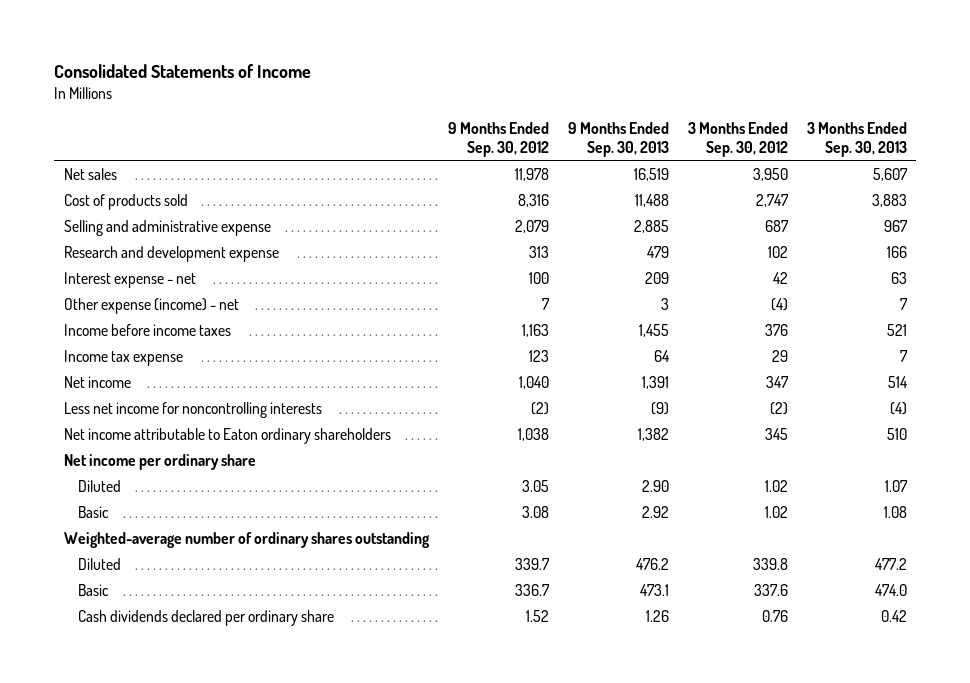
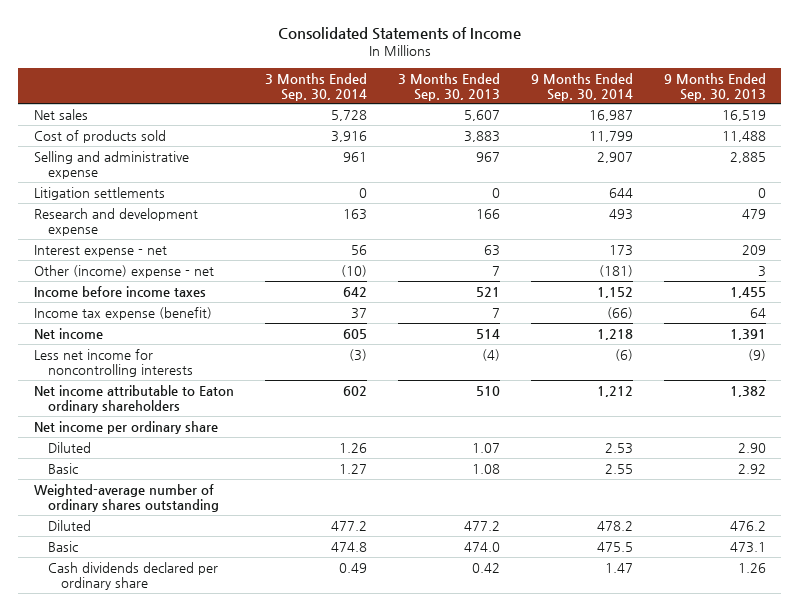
[447,121,549,157] 9 Months Ended Sep. 30, 2012 -> none
[687,121,788,157] 3 Months Ended Sep. 30, 2012 -> none
none -> [264,72,367,101] 3 Months Ended Sep. 30, 2014
none -> [530,72,633,101] 9 Months Ended Sep. 30, 2014
none -> [33,186,165,200] Litigation settlements
[63,297,239,314] Other expense (income) - net -> [33,264,214,278] Other (income) expense - net
[63,349,183,366] Income tax expense -> [33,306,212,320] Income tax expense (benefit)

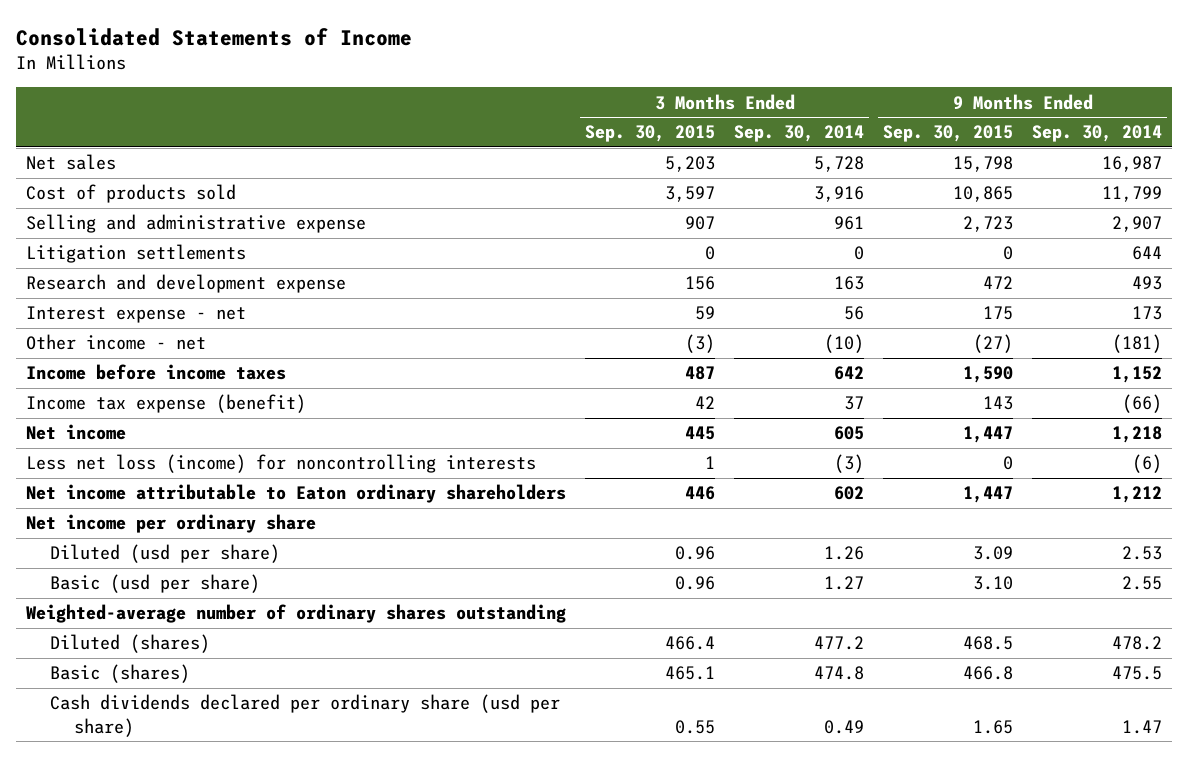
[397,72,500,101] 3 Months Ended Sep. 30, 2013 -> none
[663,72,766,101] 9 Months Ended Sep. 30, 2013 -> none
none -> [584,125,715,143] Sep. 30, 2015
none -> [883,125,1014,143] Sep. 30, 2015
[33,264,214,278] Other (income) expense - net -> [25,334,206,351] Other income - net
[33,348,193,377] Less net income for noncontrolling interests -> [25,454,536,474] Less net loss (income) for noncontrolling interests
[47,441,91,453] Diluted -> [50,544,281,564] Diluted (usd per share)
[47,462,78,474] Basic -> [50,574,261,594] Basic (usd per share)
[47,519,91,531] Diluted -> [50,634,211,654] Diluted (shares)
[47,540,78,552] Basic -> [50,664,191,684] Basic (shares)
[47,561,218,590] Cash dividends declared per ordinary share -> [50,694,561,737] Cash dividends declared per ordinary share (usd per share)

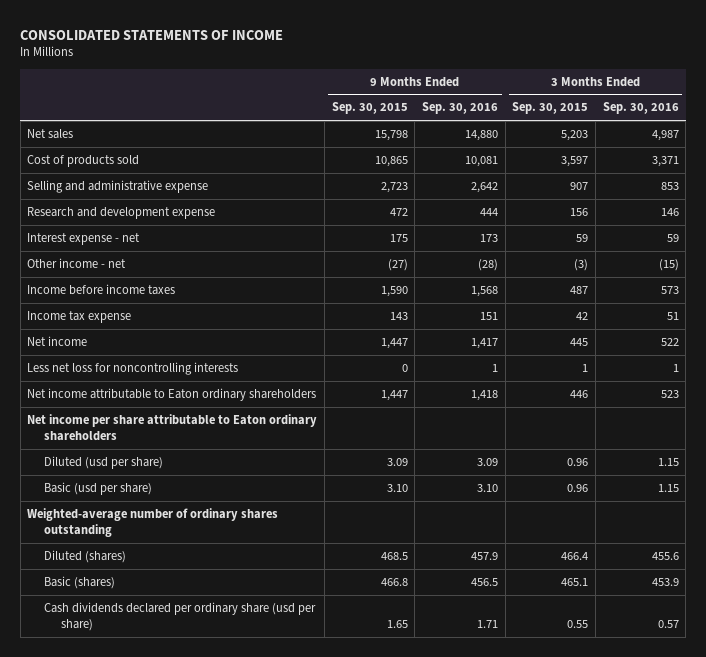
[16,27,413,46] Consolidated Statements of Income -> [20,29,284,40] CONSOLIDATED STATEMENTS OF INCOME
[734,125,865,143] Sep. 30, 2014 -> none
[1032,125,1163,143] Sep. 30, 2014 -> none
none -> [422,102,499,115] Sep. 30, 2016
none -> [602,102,679,115] Sep. 30, 2016
[25,244,246,264] Litigation settlements -> none
[25,394,306,414] Income tax expense (benefit) -> [27,310,132,323] Income tax expense
[25,454,536,474] Less net loss (income) for noncontrolling interests -> [27,361,239,375] Less net loss for noncontrolling interests
[25,514,316,534] Net income per ordinary share -> [27,413,318,441] Net income per share attributable to Eaton ordinary shareholders

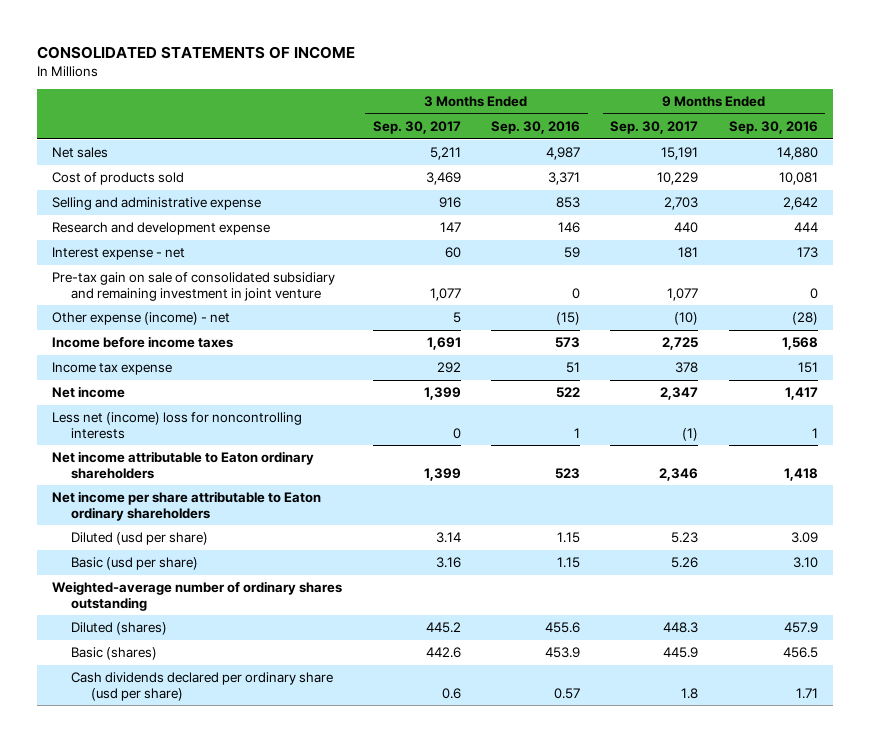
[331,102,408,115] Sep. 30, 2015 -> none
[512,102,589,115] Sep. 30, 2015 -> none
none -> [372,121,461,135] Sep. 30, 2017
none -> [610,121,699,135] Sep. 30, 2017
none -> [52,272,336,301] Pre-tax gain on sale of consolidated subsidiary and remaining investment in joint venture
[27,257,127,268] Other income - net -> [52,312,231,326] Other expense (income) - net
[27,361,239,375] Less net loss for noncontrolling interests -> [52,412,303,439] Less net (income) loss for noncontrolling interests

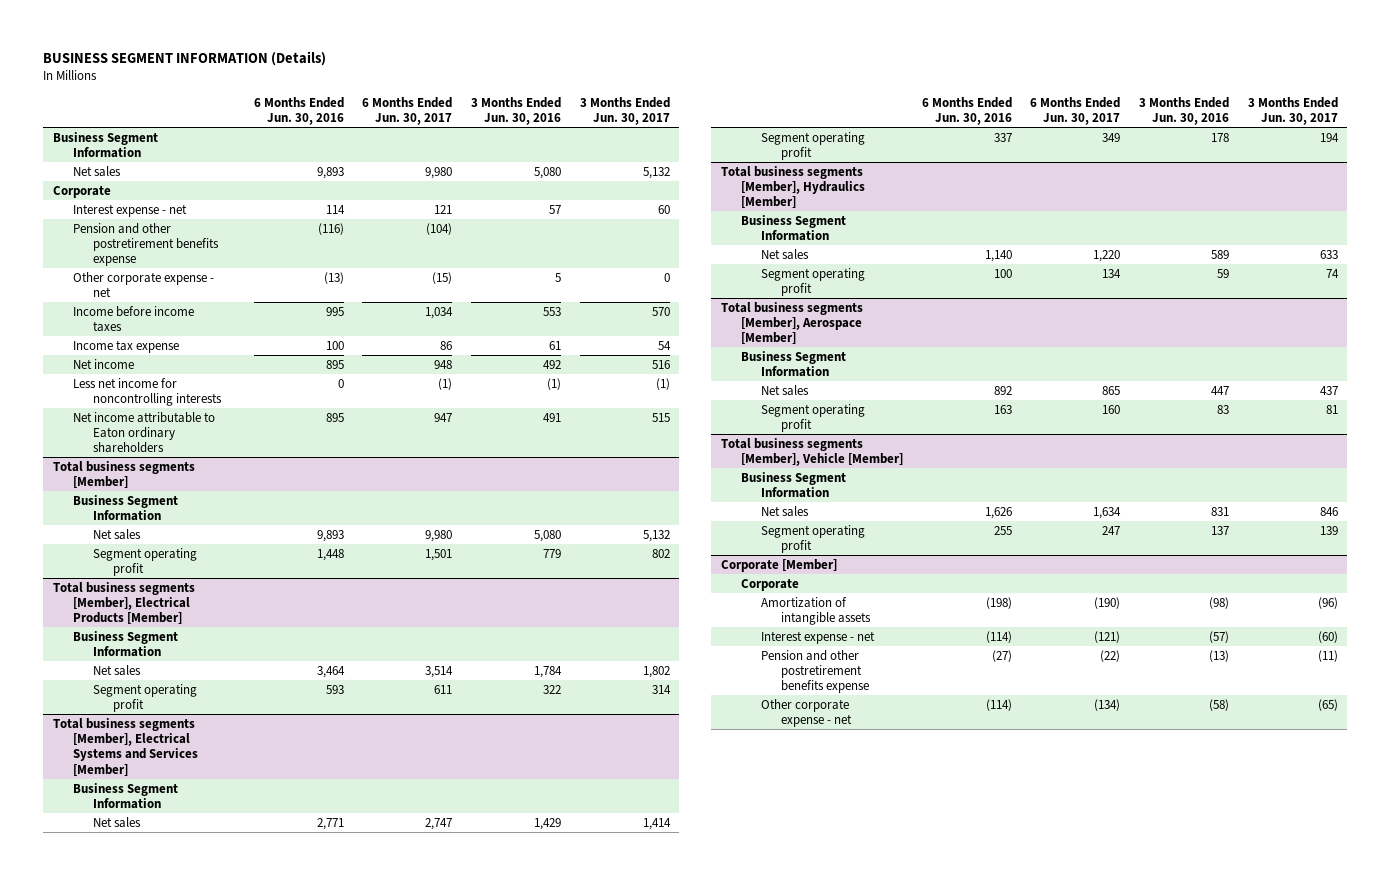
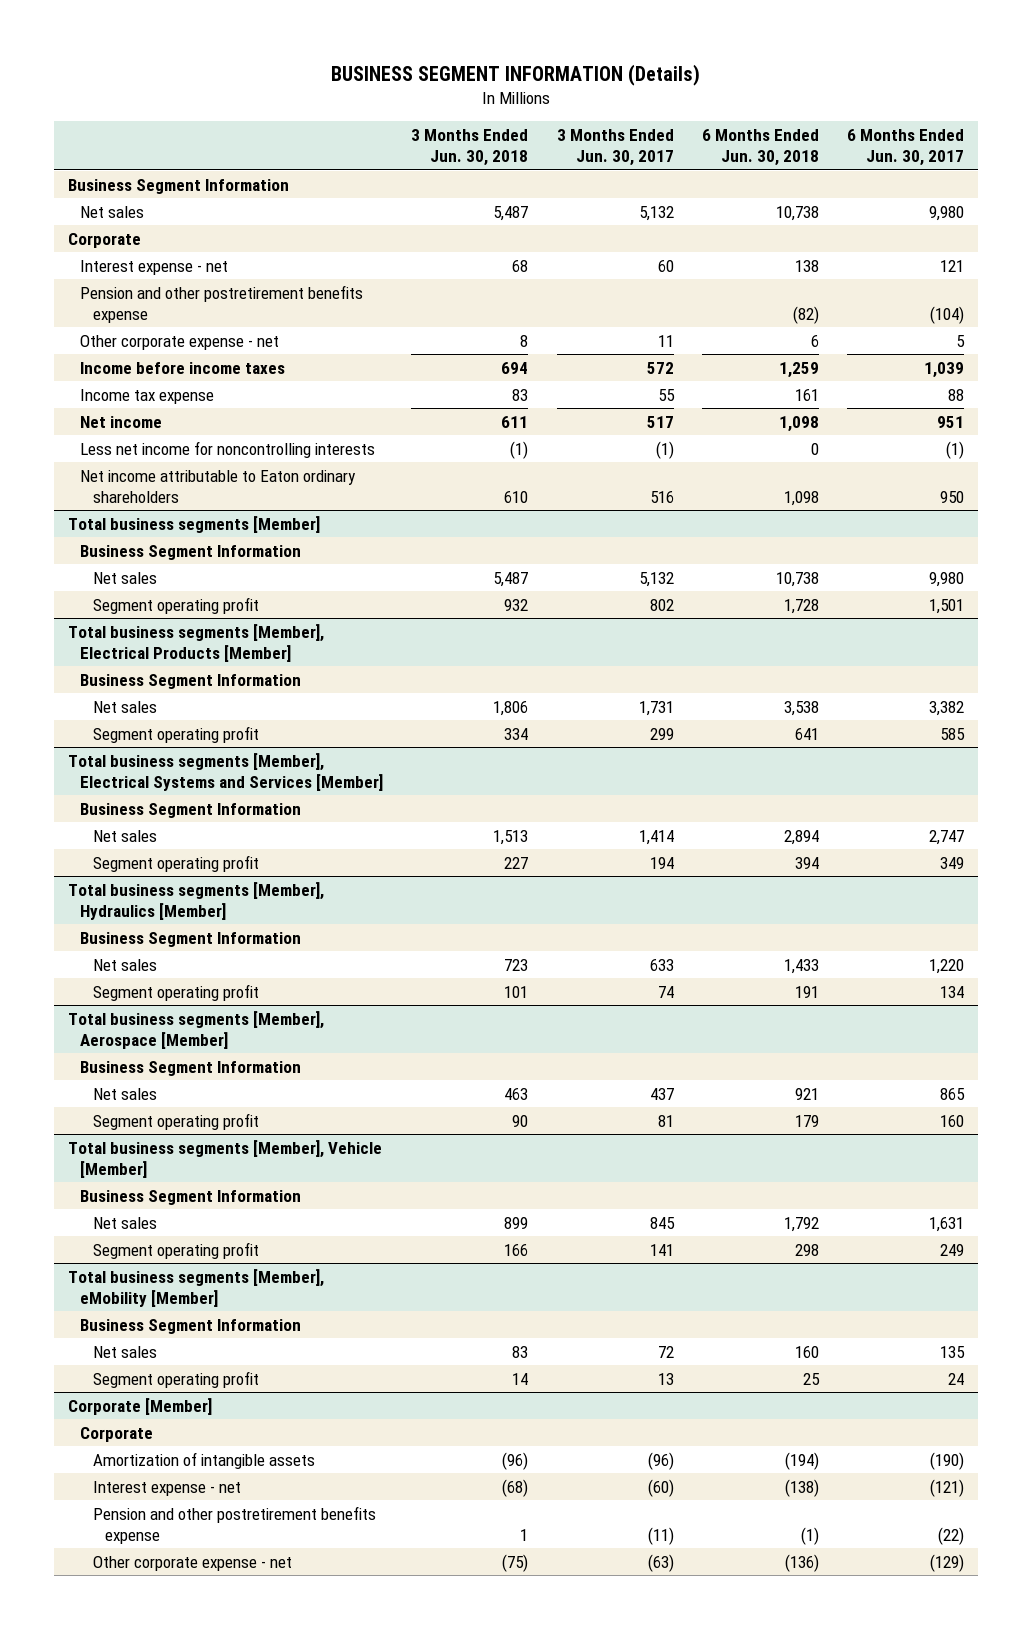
[253,96,344,126] 6 Months Ended Jun. 30, 2016 -> none
[471,96,562,126] 3 Months Ended Jun. 30, 2016 -> none
none -> [411,129,529,167] 3 Months Ended Jun. 30, 2018
none -> [701,129,819,167] 6 Months Ended Jun. 30, 2018
[432,271,453,284] (15) -> [955,334,965,347] 5
[663,272,670,282] 0 -> [657,334,674,347] 11
[425,306,454,319] 1,034 -> [923,361,964,378] 1,039
[651,306,670,316] 570 -> [646,361,674,374] 572
[440,340,453,350] 86 -> [947,388,964,401] 88
[657,340,671,350] 54 -> [657,388,675,401] 55
[434,359,453,369] 948 -> [936,415,964,428] 951
[651,359,670,369] 516 -> [646,415,674,428] 517
[434,412,453,422] 947 -> [939,490,964,503] 950
[651,412,670,422] 515 -> [649,490,674,503] 516
[425,665,454,678] 3,514 -> [928,700,964,716] 3,382
[642,665,670,678] 1,802 -> [638,700,674,716] 1,731
[434,684,453,694] 611 -> [939,727,965,740] 585
[651,684,671,694] 314 -> [649,727,674,740] 299
[1093,506,1122,519] 1,634 -> [928,1216,964,1232] 1,631
[1319,506,1338,516] 846 -> [649,1216,675,1229] 845
[1102,525,1121,535] 247 -> [939,1243,964,1256] 249
[1319,525,1338,535] 139 -> [649,1243,674,1256] 141
none -> [68,1268,325,1307] Total business segments [Member], eMobility [Member]
none -> [80,1318,302,1334] Business Segment Information
none -> [92,1345,157,1358] Net sales
none -> [92,1370,259,1388] Segment operating profit
[1094,698,1121,711] (134) -> [929,1553,964,1572] (129)
[1317,698,1338,711] (65) -> [647,1553,674,1572] (63)

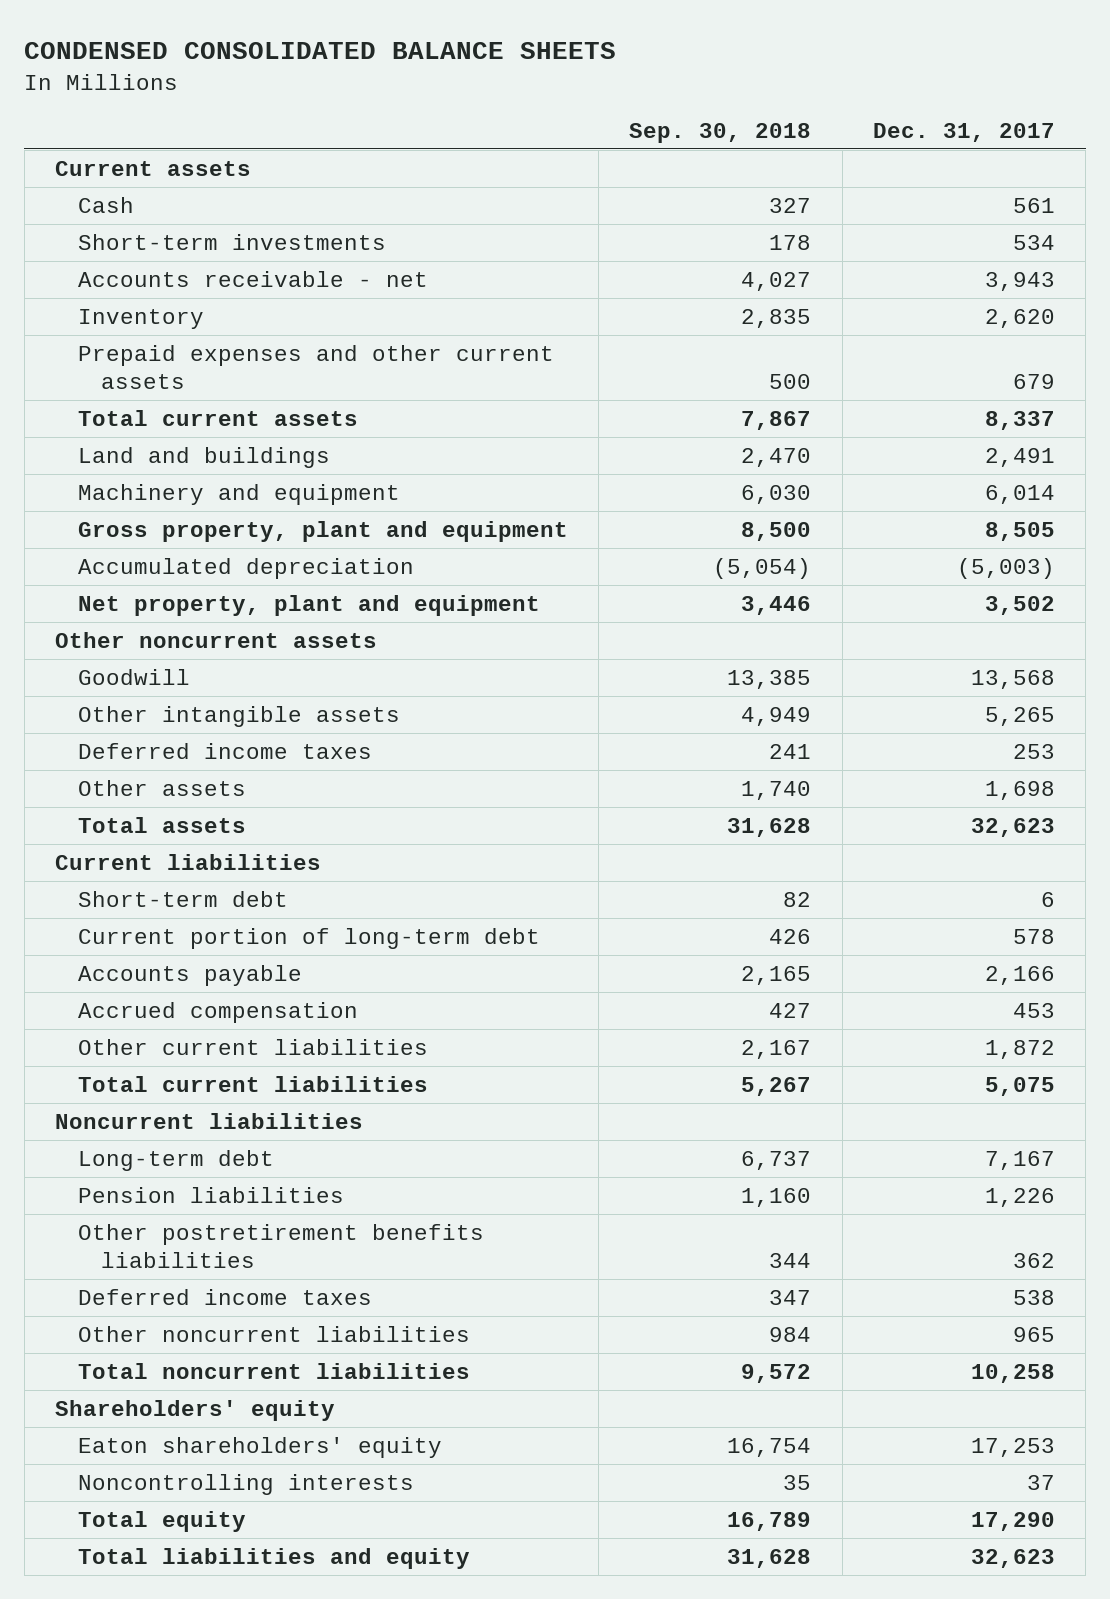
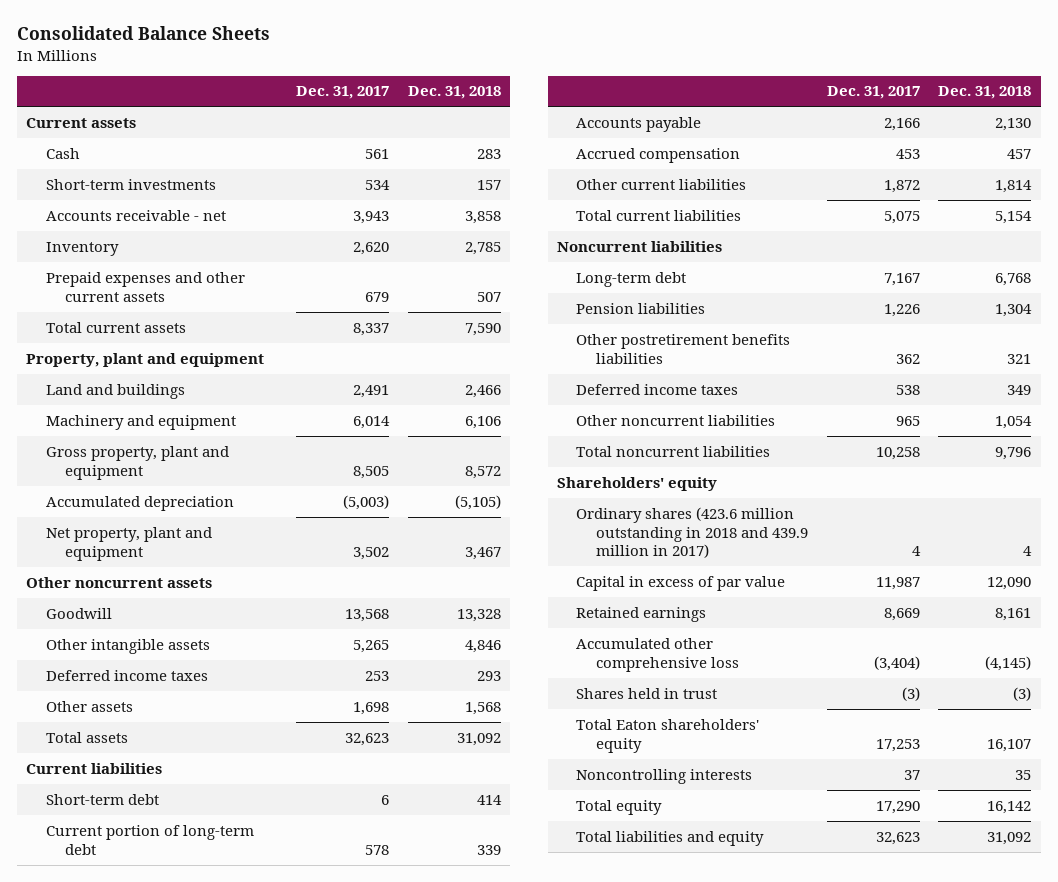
[24,42,617,60] CONDENSED CONSOLIDATED BALANCE SHEETS -> [17,26,271,41] Consolidated Balance Sheets
[629,123,812,144] Sep. 30, 2018 -> none
none -> [407,86,501,100] Dec. 31, 2018
none -> [26,352,265,367] Property, plant and equipment
none -> [576,506,808,559] Ordinary shares (423.6 million outstanding in 2018 and 439.9 million in 2017)
none -> [576,575,786,591] Capital in excess of par value
none -> [576,606,707,622] Retained earnings
none -> [576,637,739,672] Accumulated other comprehensive loss
none -> [576,687,718,699] Shares held in trust
[77,1436,442,1458] Eaton shareholders' equity -> [576,718,760,753] Total Eaton shareholders' equity

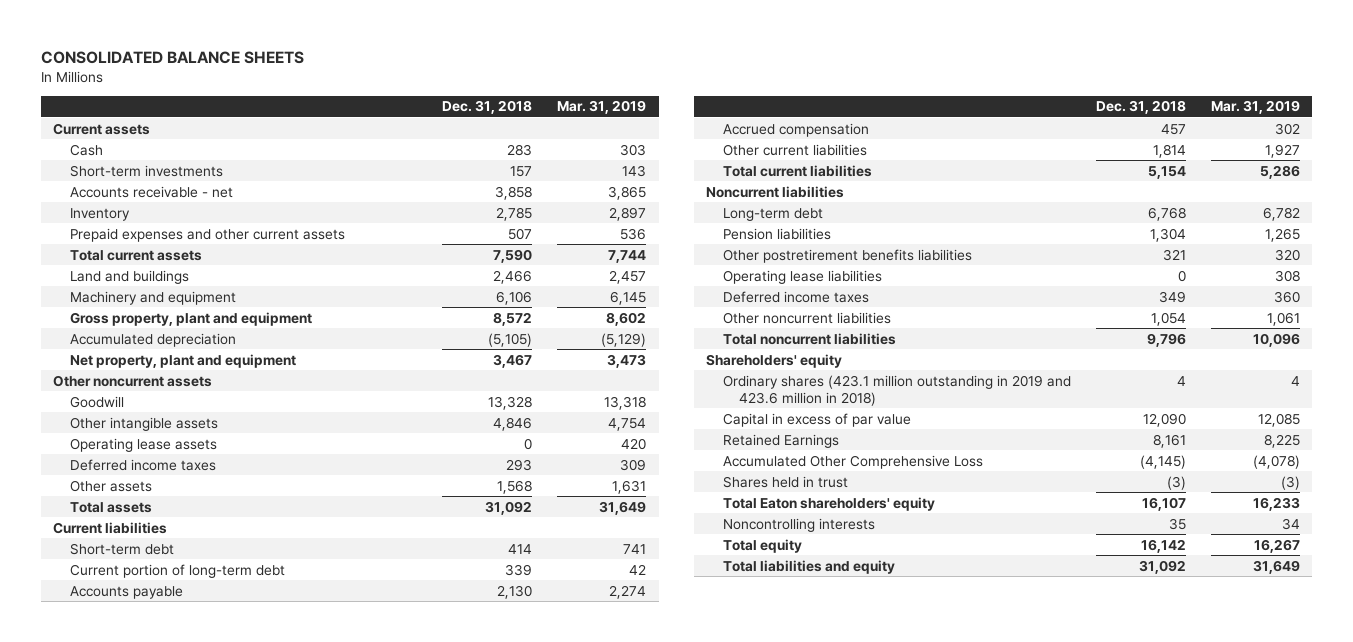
[17,26,271,41] Consolidated Balance Sheets -> [40,50,304,64] CONSOLIDATED BALANCE SHEETS
[295,86,389,100] Dec. 31, 2017 -> none
none -> [557,100,647,115] Mar. 31, 2019
[26,352,265,367] Property, plant and equipment -> none
none -> [69,437,217,452] Operating lease assets
none -> [722,269,882,284] Operating lease liabilities
[576,506,808,559] Ordinary shares (423.6 million outstanding in 2018 and 439.9 million in 2017) -> [722,374,1071,406] Ordinary shares (423.1 million outstanding in 2019 and 423.6 million in 2018)
[576,606,707,622] Retained earnings -> [722,433,839,448] Retained Earnings
[576,637,739,672] Accumulated other comprehensive loss -> [722,454,983,469] Accumulated Other Comprehensive Loss

